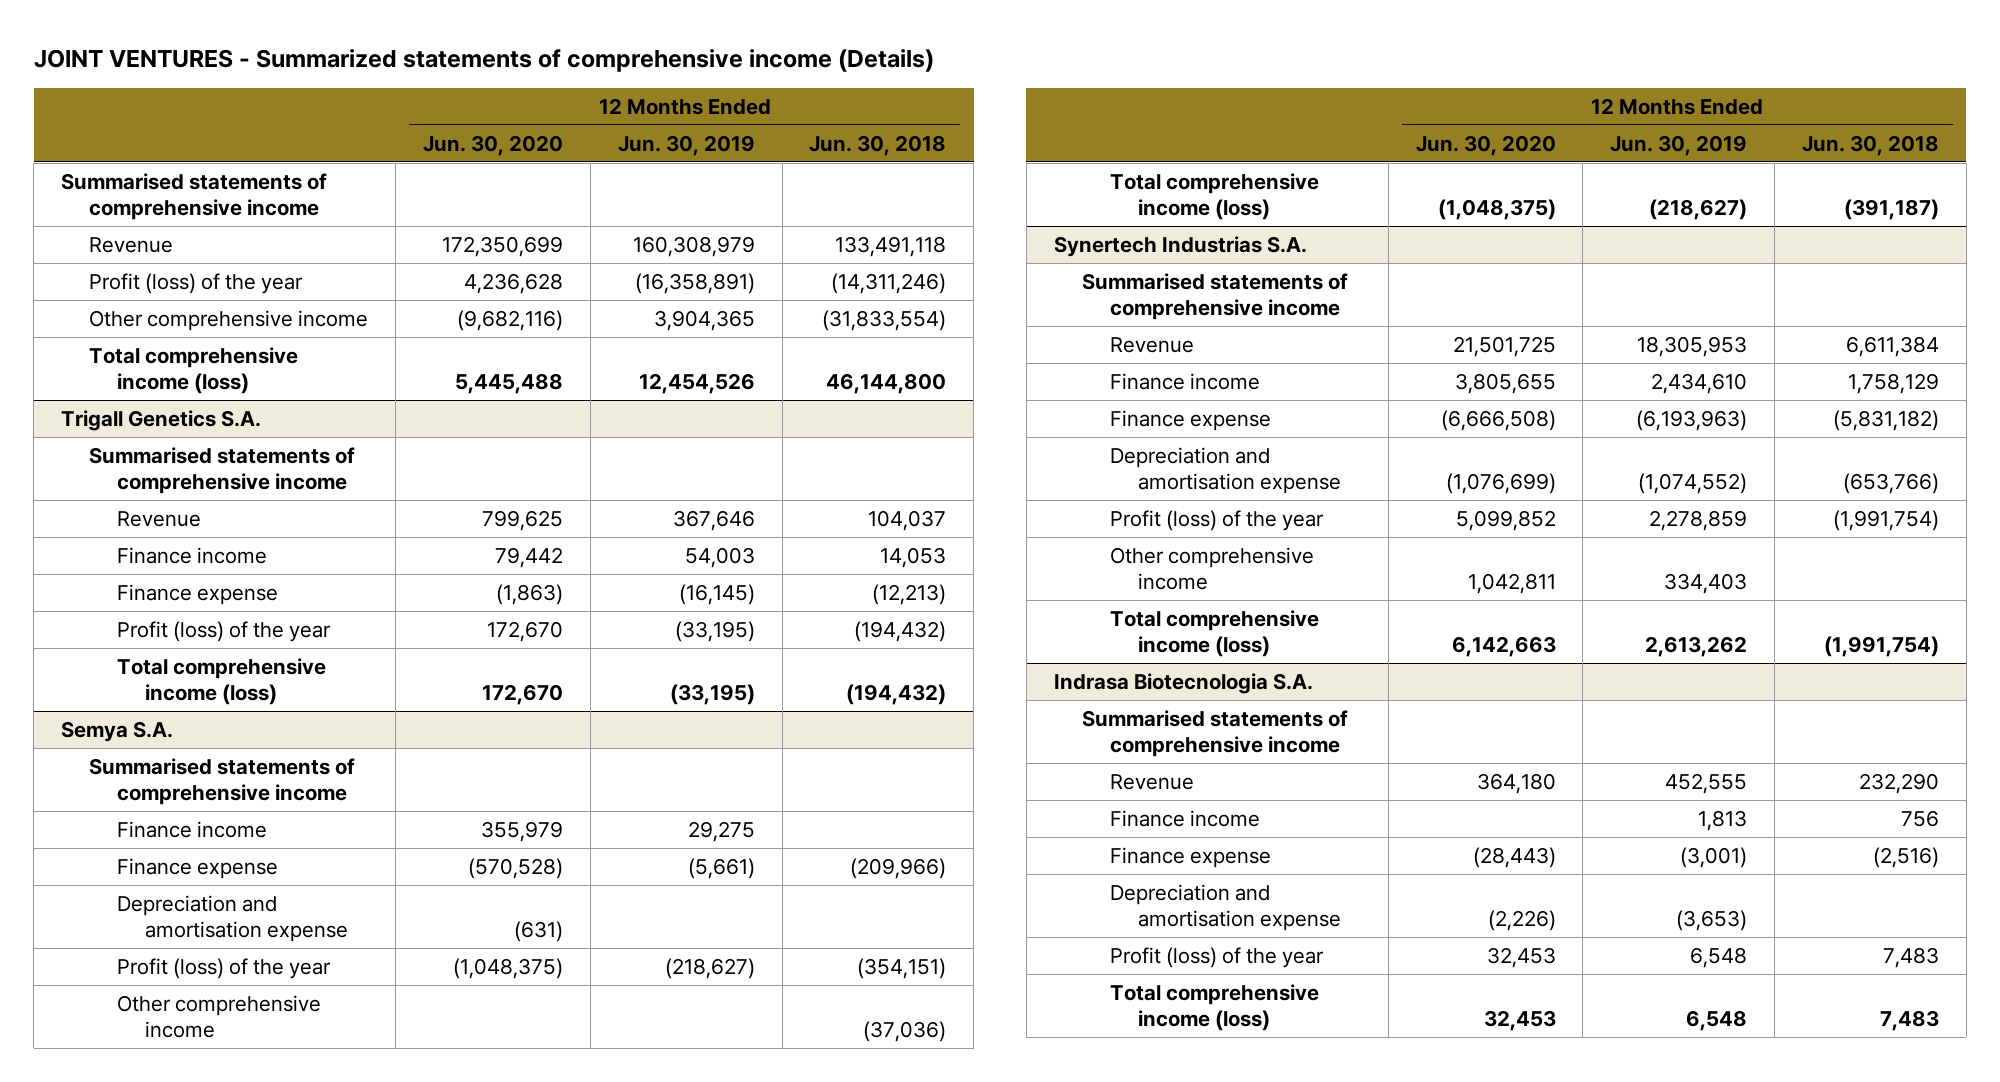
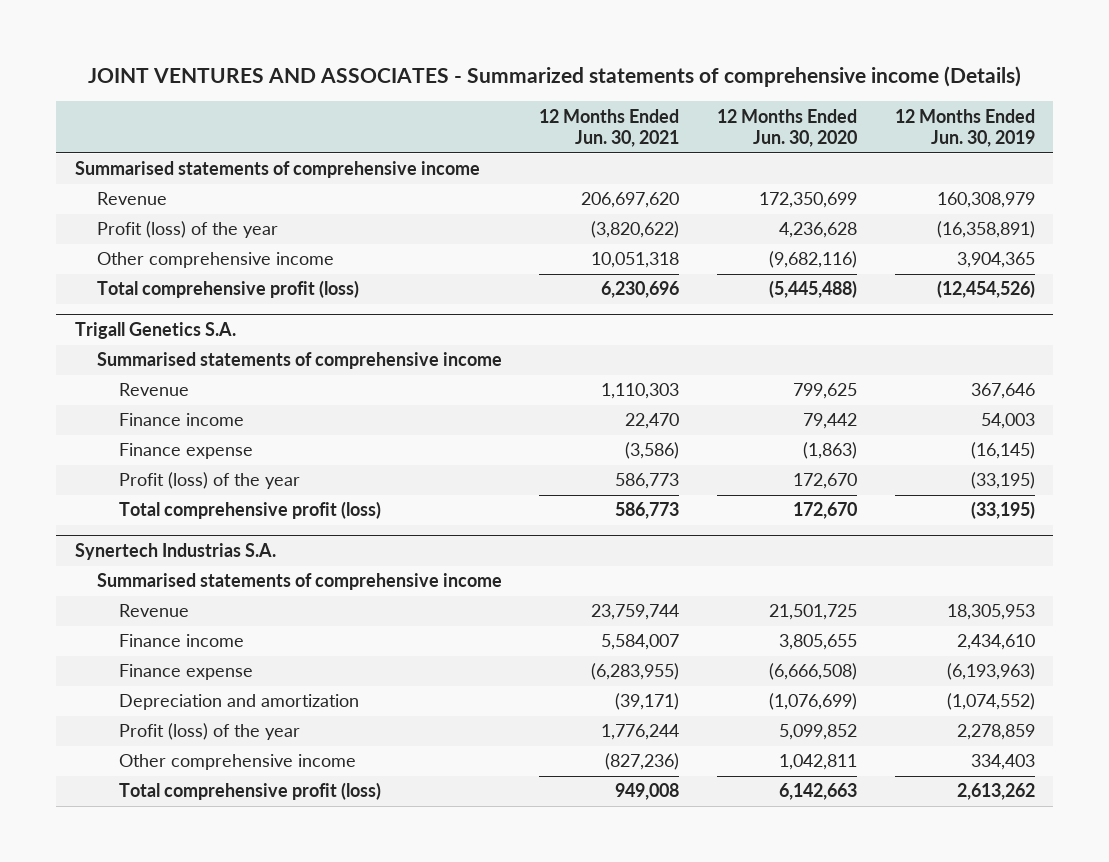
[33,48,934,72] JOINT VENTURES - Summarized statements of comprehensive income (Details) -> [87,66,1021,88] JOINT VENTURES AND ASSOCIATES - Summarized statements of comprehensive income (Details)
[809,134,947,156] Jun. 30, 2018 -> none
none -> [539,108,680,148] 12 Months Ended Jun. 30, 2021
[89,347,299,395] Total comprehensive income (loss) -> [96,280,359,299] Total comprehensive profit (loss)
[454,373,563,395] 5,445,488 -> [768,280,857,299] (5,445,488)
[638,373,755,395] 12,454,526 -> [936,280,1035,299] (12,454,526)
[61,721,174,743] Semya S.A. -> none
[89,758,356,806] Summarised statements of comprehensive income -> none
[117,821,268,839] Finance income -> none
[117,858,279,880] Finance expense -> none
[117,895,349,943] Depreciation and amortisation expense -> none
[117,958,332,980] Profit (loss) of the year -> none
[117,995,322,1039] Other comprehensive income -> none
[1109,173,1319,221] Total comprehensive income (loss) -> none
[117,658,327,706] Total comprehensive income (loss) -> [119,501,382,520] Total comprehensive profit (loss)
[1109,447,1341,495] Depreciation and amortisation expense -> [119,694,360,711] Depreciation and amortization
[1053,673,1313,695] Indrasa Biotecnologia S.A. -> none
[1081,710,1348,758] Summarised statements of comprehensive income -> none
[1109,774,1194,791] Revenue -> none
[1109,810,1260,828] Finance income -> none
[1109,847,1271,869] Finance expense -> none
[1109,884,1341,932] Depreciation and amortisation expense -> none
[1109,947,1324,969] Profit (loss) of the year -> none
[1109,984,1319,1032] Total comprehensive income (loss) -> none
[1109,610,1319,658] Total comprehensive income (loss) -> [119,782,382,801] Total comprehensive profit (loss)

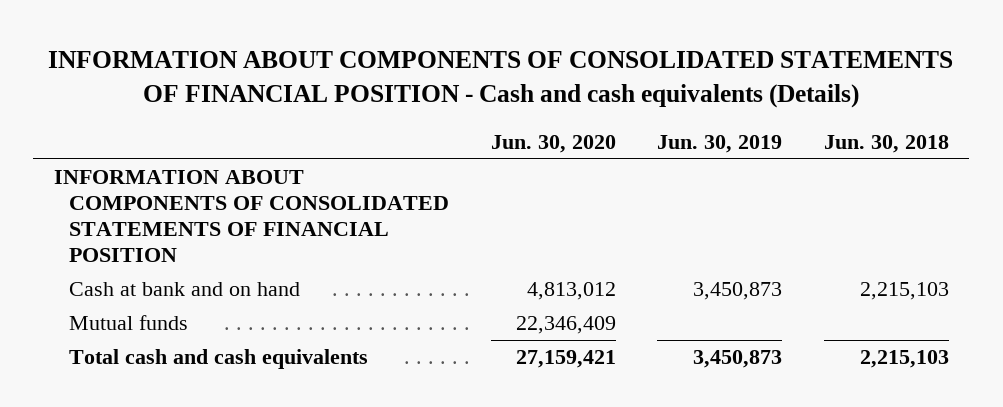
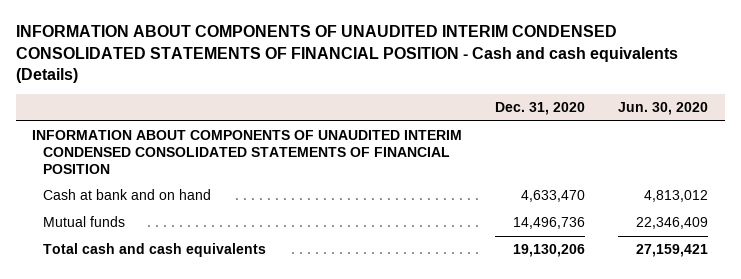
[48,50,954,109] INFORMATION ABOUT COMPONENTS OF CONSOLIDATED STATEMENTS OF FINANCIAL POSITION - Cash and cash equivalents (Details) -> [15,25,678,83] INFORMATION ABOUT COMPONENTS OF UNAUDITED INTERIM CONDENSED CONSOLIDATED STATEMENTS OF FINANCIAL POSITION - Cash and cash equivalents (Details)
[657,134,783,153] Jun. 30, 2019 -> none
[823,134,949,153] Jun. 30, 2018 -> none
none -> [495,101,586,115] Dec. 31, 2020
[53,170,450,262] INFORMATION ABOUT COMPONENTS OF CONSOLIDATED STATEMENTS OF FINANCIAL POSITION -> [32,130,463,174] INFORMATION ABOUT COMPONENTS OF UNAUDITED INTERIM CONDENSED CONSOLIDATED STATEMENTS OF FINANCIAL POSITION

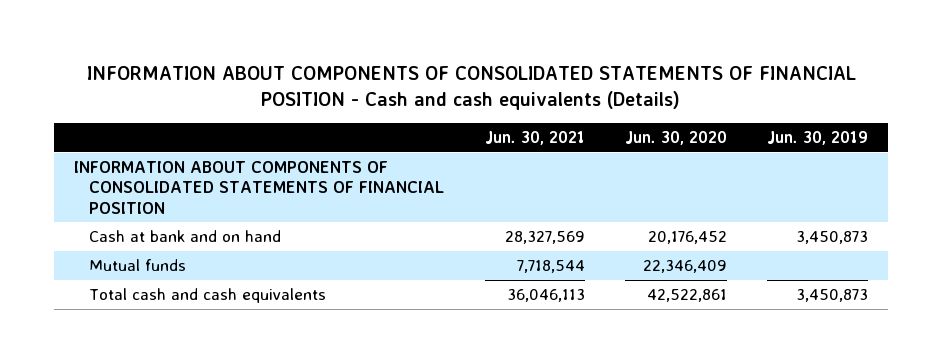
[15,25,678,83] INFORMATION ABOUT COMPONENTS OF UNAUDITED INTERIM CONDENSED CONSOLIDATED STATEMENTS OF FINANCIAL POSITION - Cash and cash equivalents (Details) -> [87,66,857,111] INFORMATION ABOUT COMPONENTS OF CONSOLIDATED STATEMENTS OF FINANCIAL POSITION - Cash and cash equivalents (Details)
[495,101,586,115] Dec. 31, 2020 -> none
none -> [484,131,585,146] Jun. 30, 2021
none -> [767,131,869,146] Jun. 30, 2019
[32,130,463,174] INFORMATION ABOUT COMPONENTS OF UNAUDITED INTERIM CONDENSED CONSOLIDATED STATEMENTS OF FINANCIAL POSITION -> [74,161,445,214] INFORMATION ABOUT COMPONENTS OF CONSOLIDATED STATEMENTS OF FINANCIAL POSITION
[644,190,709,203] 4,813,012 -> [647,231,727,245] 20,176,452
[636,244,709,258] 27,159,421 -> [646,289,727,303] 42,522,861

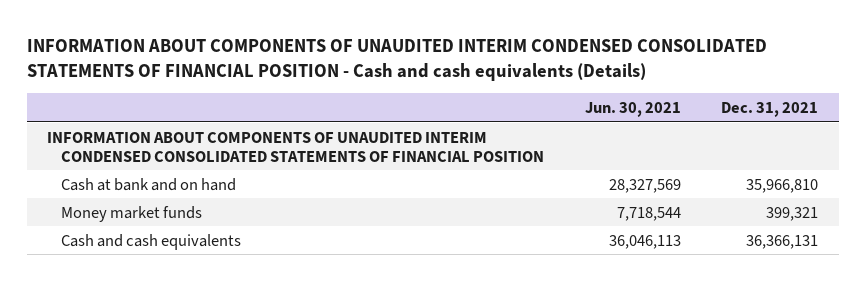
[87,66,857,111] INFORMATION ABOUT COMPONENTS OF CONSOLIDATED STATEMENTS OF FINANCIAL POSITION - Cash and cash equivalents (Details) -> [26,38,767,82] INFORMATION ABOUT COMPONENTS OF UNAUDITED INTERIM CONDENSED CONSOLIDATED STATEMENTS OF FINANCIAL POSITION - Cash and cash equivalents (Details)
[624,131,727,146] Jun. 30, 2020 -> none
[767,131,869,146] Jun. 30, 2019 -> none
none -> [721,101,819,117] Dec. 31, 2021
[74,161,445,214] INFORMATION ABOUT COMPONENTS OF CONSOLIDATED STATEMENTS OF FINANCIAL POSITION -> [46,131,545,162] INFORMATION ABOUT COMPONENTS OF UNAUDITED INTERIM CONDENSED CONSOLIDATED STATEMENTS OF FINANCIAL POSITION
[89,259,187,272] Mutual funds -> [61,205,203,222] Money market funds
[89,288,327,304] Total cash and cash equivalents -> [61,233,242,250] Cash and cash equivalents

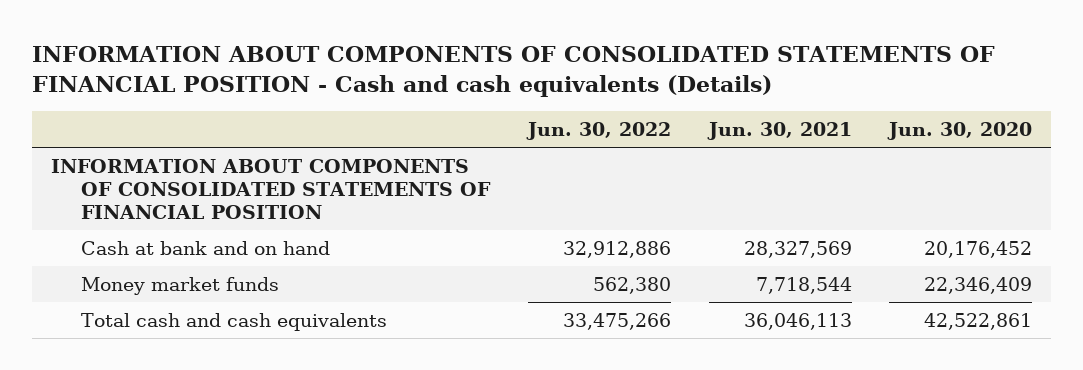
[26,38,767,82] INFORMATION ABOUT COMPONENTS OF UNAUDITED INTERIM CONDENSED CONSOLIDATED STATEMENTS OF FINANCIAL POSITION - Cash and cash equivalents (Details) -> [32,46,996,97] INFORMATION ABOUT COMPONENTS OF CONSOLIDATED STATEMENTS OF FINANCIAL POSITION - Cash and cash equivalents (Details)
[721,101,819,117] Dec. 31, 2021 -> none
none -> [525,122,671,141] Jun. 30, 2022
none -> [887,122,1033,141] Jun. 30, 2020
[46,131,545,162] INFORMATION ABOUT COMPONENTS OF UNAUDITED INTERIM CONDENSED CONSOLIDATED STATEMENTS OF FINANCIAL POSITION -> [51,159,492,219] INFORMATION ABOUT COMPONENTS OF CONSOLIDATED STATEMENTS OF FINANCIAL POSITION
[61,233,242,250] Cash and cash equivalents -> [81,313,388,332] Total cash and cash equivalents

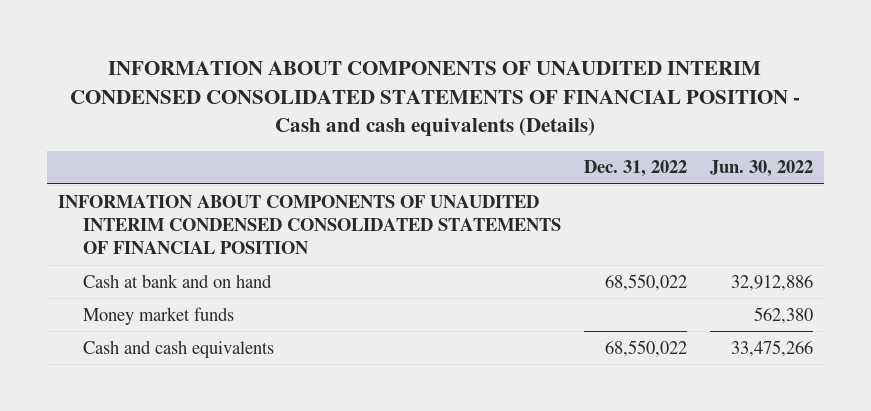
[32,46,996,97] INFORMATION ABOUT COMPONENTS OF CONSOLIDATED STATEMENTS OF FINANCIAL POSITION - Cash and cash equivalents (Details) -> [70,61,801,138] INFORMATION ABOUT COMPONENTS OF UNAUDITED INTERIM CONDENSED CONSOLIDATED STATEMENTS OF FINANCIAL POSITION - Cash and cash equivalents (Details)
[706,122,852,141] Jun. 30, 2021 -> none
[887,122,1033,141] Jun. 30, 2020 -> none
none -> [583,160,687,178] Dec. 31, 2022
[51,159,492,219] INFORMATION ABOUT COMPONENTS OF CONSOLIDATED STATEMENTS OF FINANCIAL POSITION -> [58,194,561,255] INFORMATION ABOUT COMPONENTS OF UNAUDITED INTERIM CONDENSED CONSOLIDATED STATEMENTS OF FINANCIAL POSITION
[81,313,388,332] Total cash and cash equivalents -> [82,339,274,358] Cash and cash equivalents

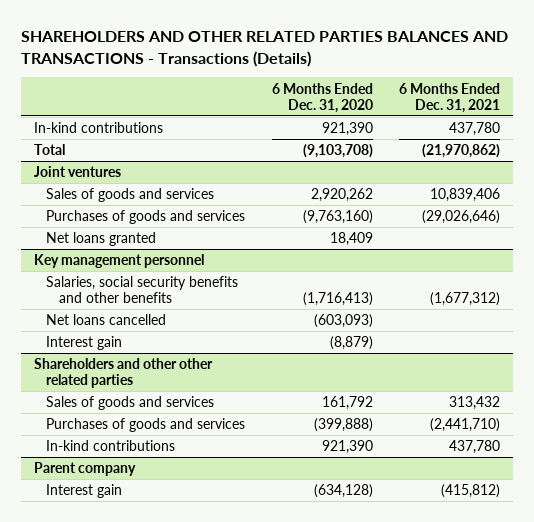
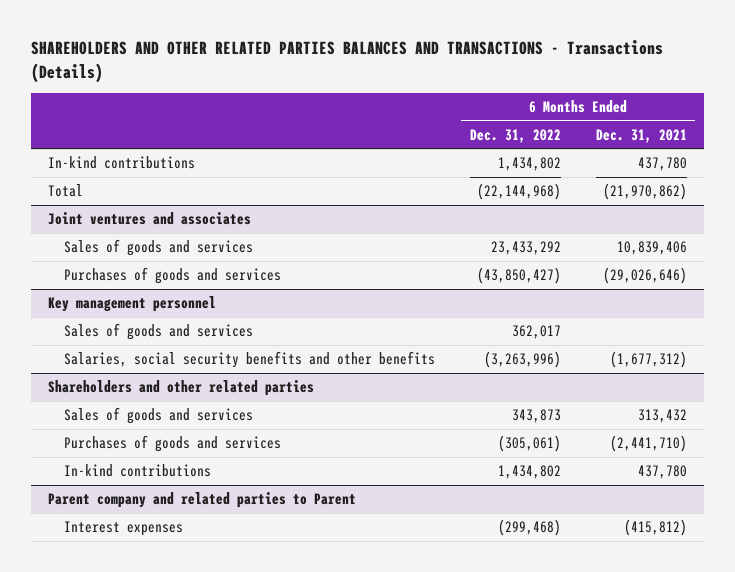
[271,82,373,113] 6 Months Ended Dec. 31, 2020 -> none
none -> [469,128,561,143] Dec. 31, 2022
[34,166,122,178] Joint ventures -> [48,212,252,226] Joint ventures and associates
[46,232,157,247] Net loans granted -> none
none -> [64,323,254,341] Sales of goods and services
[46,314,167,326] Net loans cancelled -> none
[46,336,123,351] Interest gain -> none
[34,358,214,389] Shareholders and other other related parties -> [48,380,315,397] Shareholders and other related parties
[34,462,137,477] Parent company -> none
none -> [48,492,357,509] Parent company and related parties to Parent
[46,484,123,499] Interest gain -> [64,521,184,537] Interest expenses

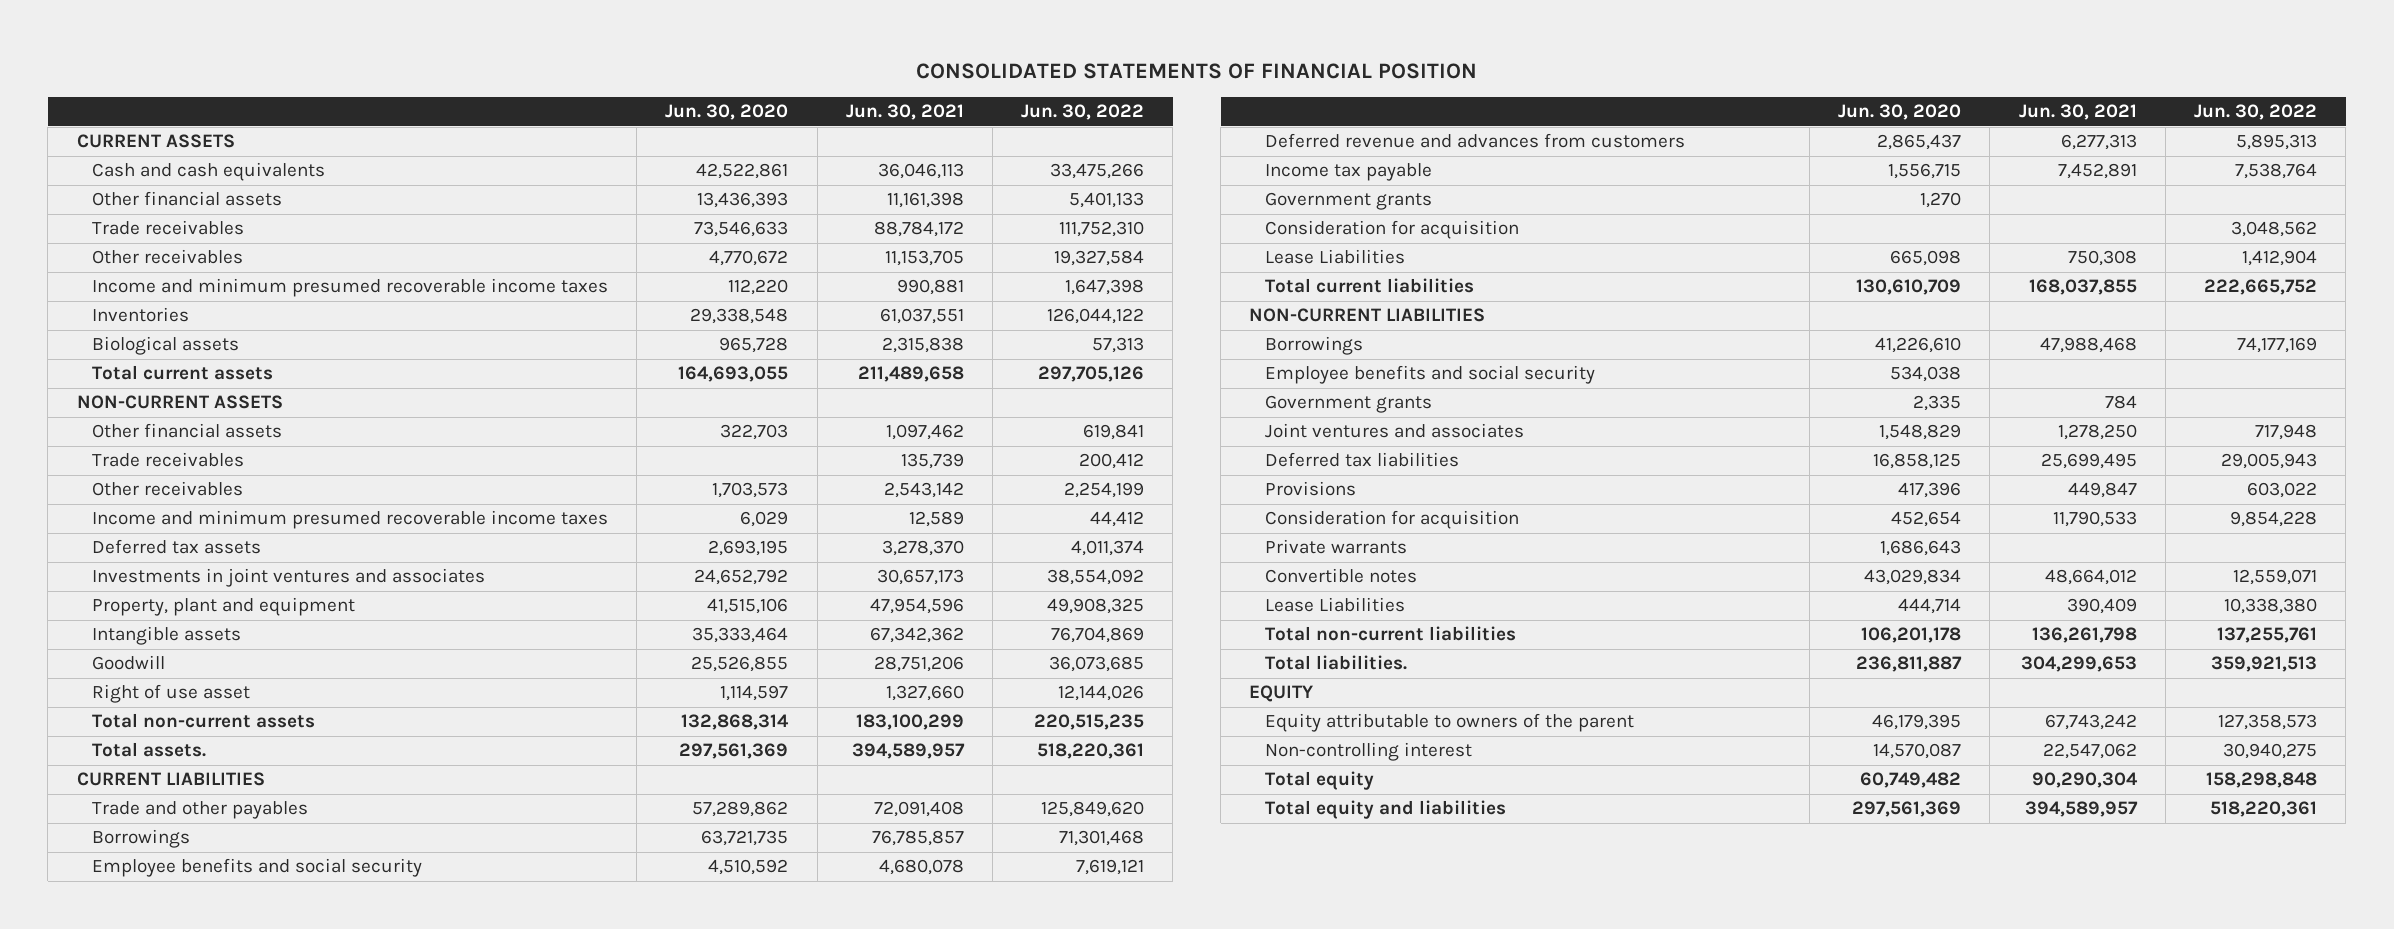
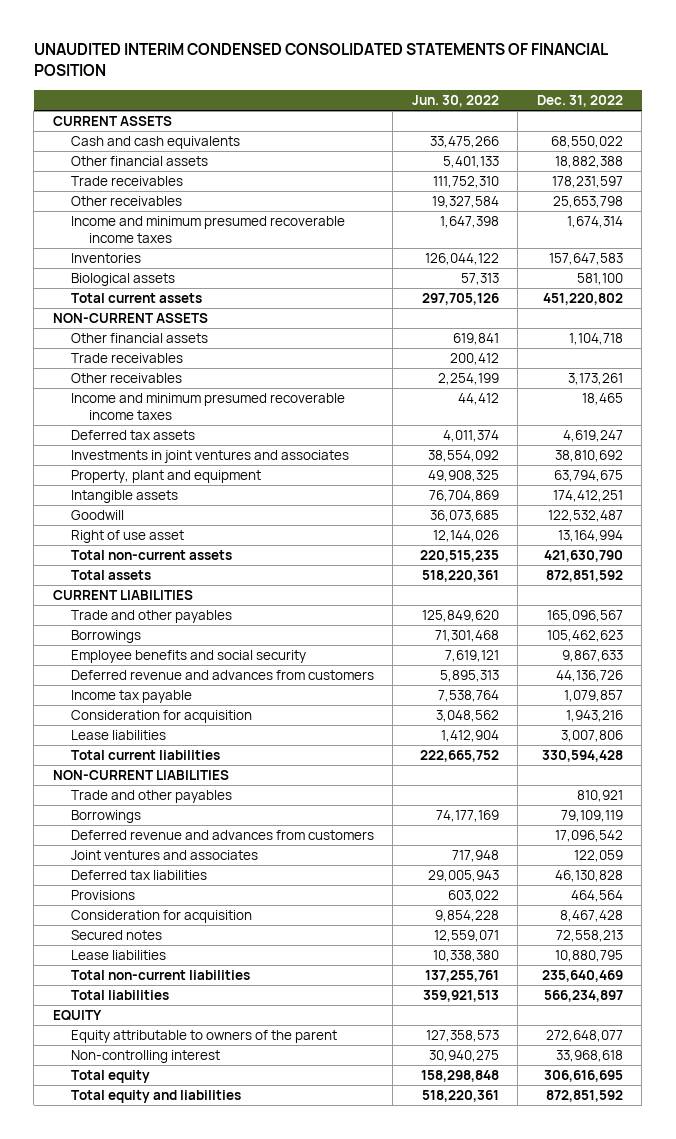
[915,62,1477,79] CONSOLIDATED STATEMENTS OF FINANCIAL POSITION -> [33,43,609,77] UNAUDITED INTERIM CONDENSED CONSOLIDATED STATEMENTS OF FINANCIAL POSITION
[665,104,789,121] Jun. 30, 2020 -> none
[845,104,964,121] Jun. 30, 2021 -> none
none -> [536,95,623,108] Dec. 31, 2022
[92,742,207,758] Total assets. -> [70,570,151,581] Total assets
[1264,192,1432,211] Government grants -> none
[1264,249,1405,265] Lease Liabilities -> [70,730,166,741] Lease liabilities
none -> [70,790,232,804] Trade and other payables
[1264,365,1595,385] Employee benefits and social security -> none
[1264,395,1432,414] Government grants -> none
none -> [70,830,374,841] Deferred revenue and advances from customers
[1264,539,1407,555] Private warrants -> none
[1264,568,1417,584] Convertible notes -> [70,930,162,941] Secured notes
[1264,597,1405,613] Lease Liabilities -> [70,950,166,961] Lease liabilities
[1264,655,1407,671] Total liabilities. -> [70,990,169,1001] Total liabilities

